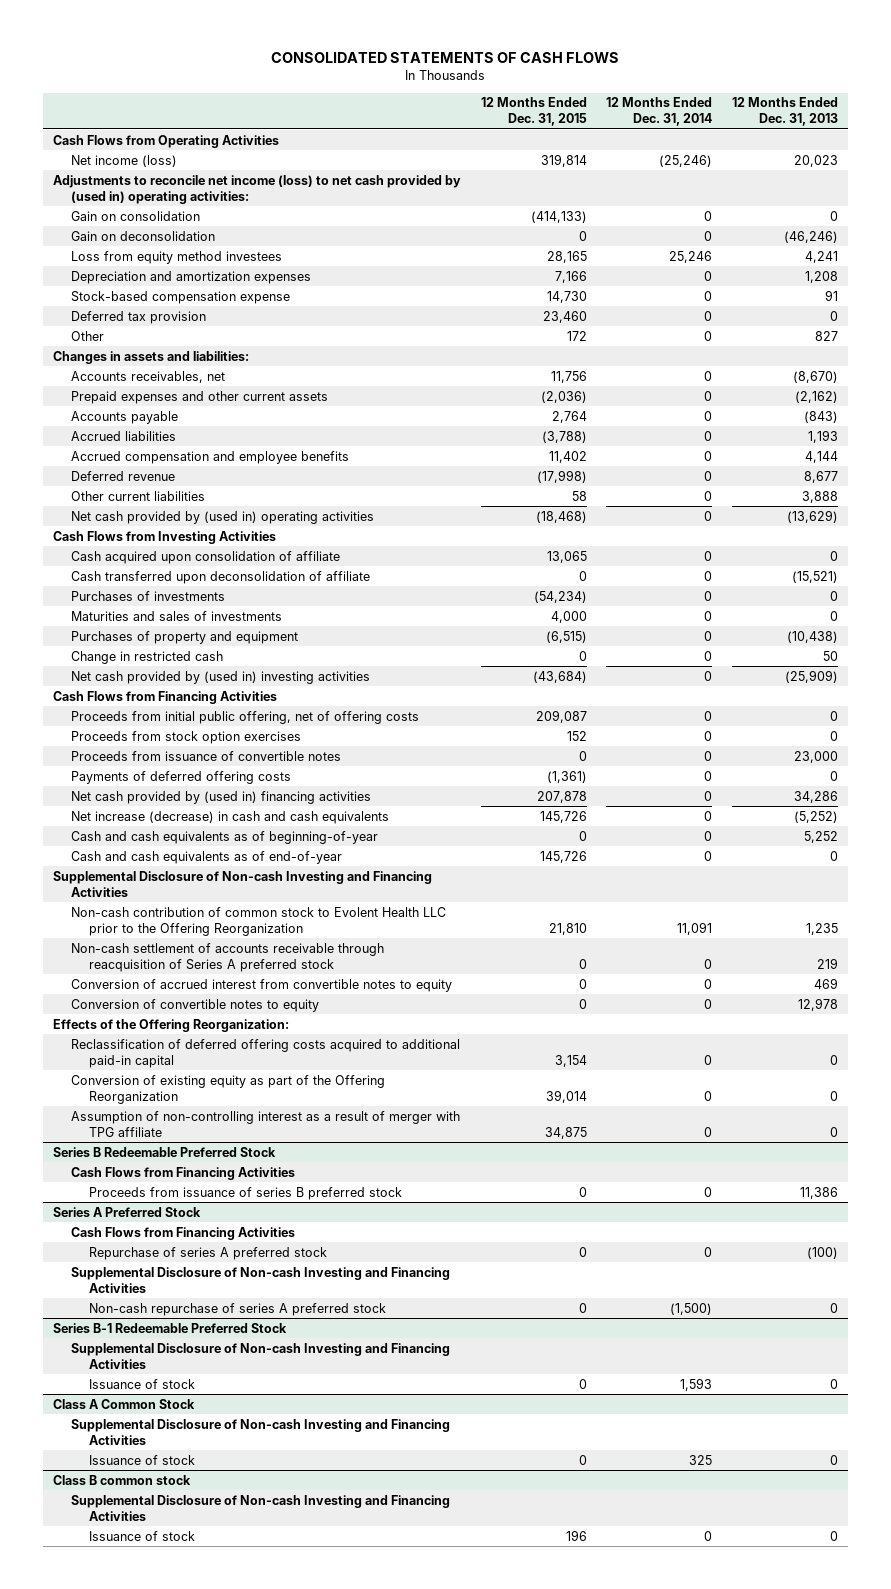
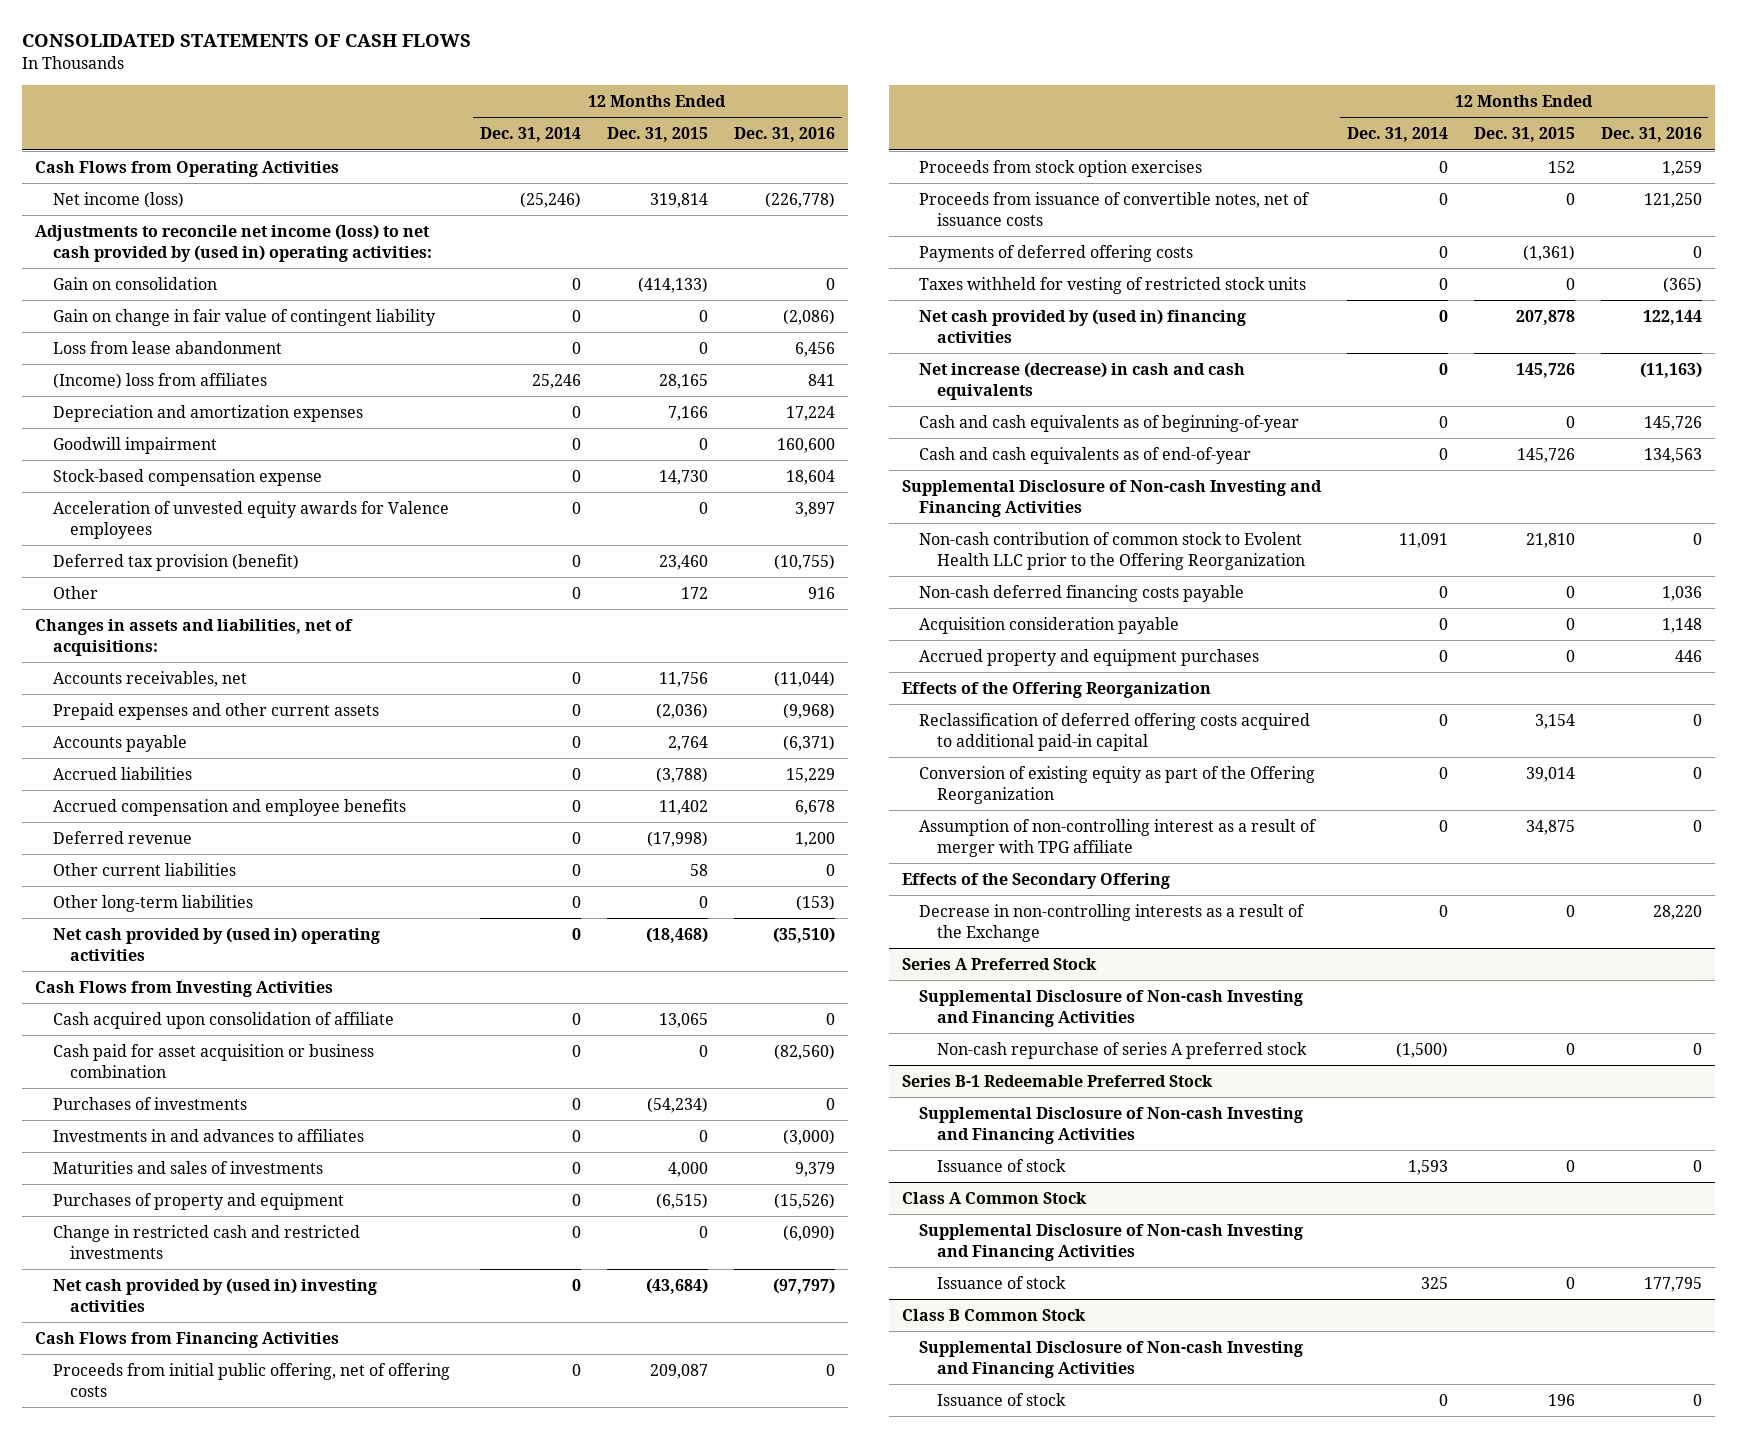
[731,97,838,127] 12 Months Ended Dec. 31, 2013 -> none
none -> [734,127,836,143] Dec. 31, 2016
[71,230,216,241] Gain on deconsolidation -> none
none -> [52,309,436,327] Gain on change in fair value of contingent liability
none -> [52,341,282,355] Loss from lease abandonment
[71,250,283,264] Loss from equity method investees -> [52,373,267,390] (Income) loss from affiliates
none -> [52,437,217,455] Goodwill impairment
none -> [52,501,449,539] Acceleration of unvested equity awards for Valence employees
[71,310,207,324] Deferred tax provision -> [52,554,299,572] Deferred tax provision (benefit)
[53,350,250,364] Changes in assets and liabilities: -> [34,619,353,656] Changes in assets and liabilities, net of acquisitions:
none -> [52,895,253,913] Other long-term liabilities
[71,570,371,584] Cash transferred upon deconsolidation of affiliate -> none
none -> [52,1044,374,1078] Cash paid for asset acquisition or business combination
none -> [52,1129,364,1143] Investments in and advances to affiliates
[71,650,224,664] Change in restricted cash -> [52,1225,360,1259] Change in restricted cash and restricted investments
[71,750,342,761] Proceeds from issuance of convertible notes -> [919,192,1311,226] Proceeds from issuance of convertible notes, net of issuance costs
none -> [919,277,1307,295] Taxes withheld for vesting of restricted stock units
[71,942,385,972] Non-cash settlement of accounts receivable through reacquisition of Series A preferred stock -> none
[71,978,453,992] Conversion of accrued interest from convertible notes to equity -> none
[71,998,320,1012] Conversion of convertible notes to equity -> none
none -> [919,585,1245,603] Non-cash deferred financing costs payable
none -> [919,617,1180,635] Acquisition consideration payable
none -> [919,649,1260,667] Accrued property and equipment purchases
[53,1018,290,1032] Effects of the Offering Reorganization: -> [901,682,1211,699] Effects of the Offering Reorganization
[53,1146,277,1157] Series B Redeemable Preferred Stock -> none
[71,1166,296,1180] Cash Flows from Financing Activities -> none
[89,1186,403,1200] Proceeds from issuance of series B preferred stock -> none
none -> [901,873,1170,890] Effects of the Secondary Offering
none -> [919,904,1306,942] Decrease in non-controlling interests as a result of the Exchange
[71,1226,296,1240] Cash Flows from Financing Activities -> none
[89,1246,328,1260] Repurchase of series A preferred stock -> none
[53,1474,192,1485] Class B common stock -> [901,1309,1086,1322] Class B Common Stock

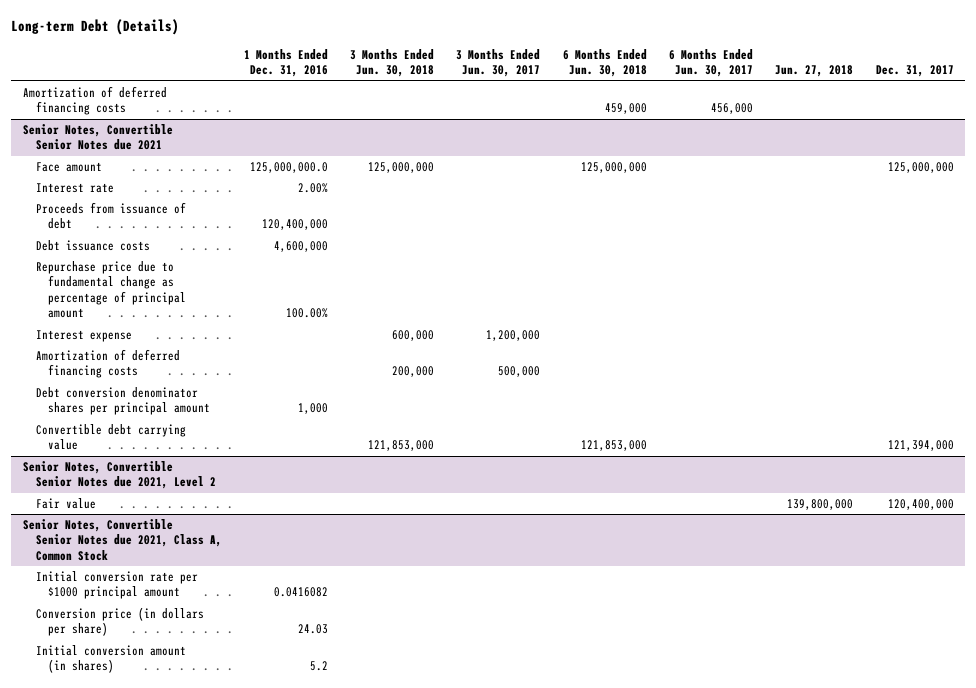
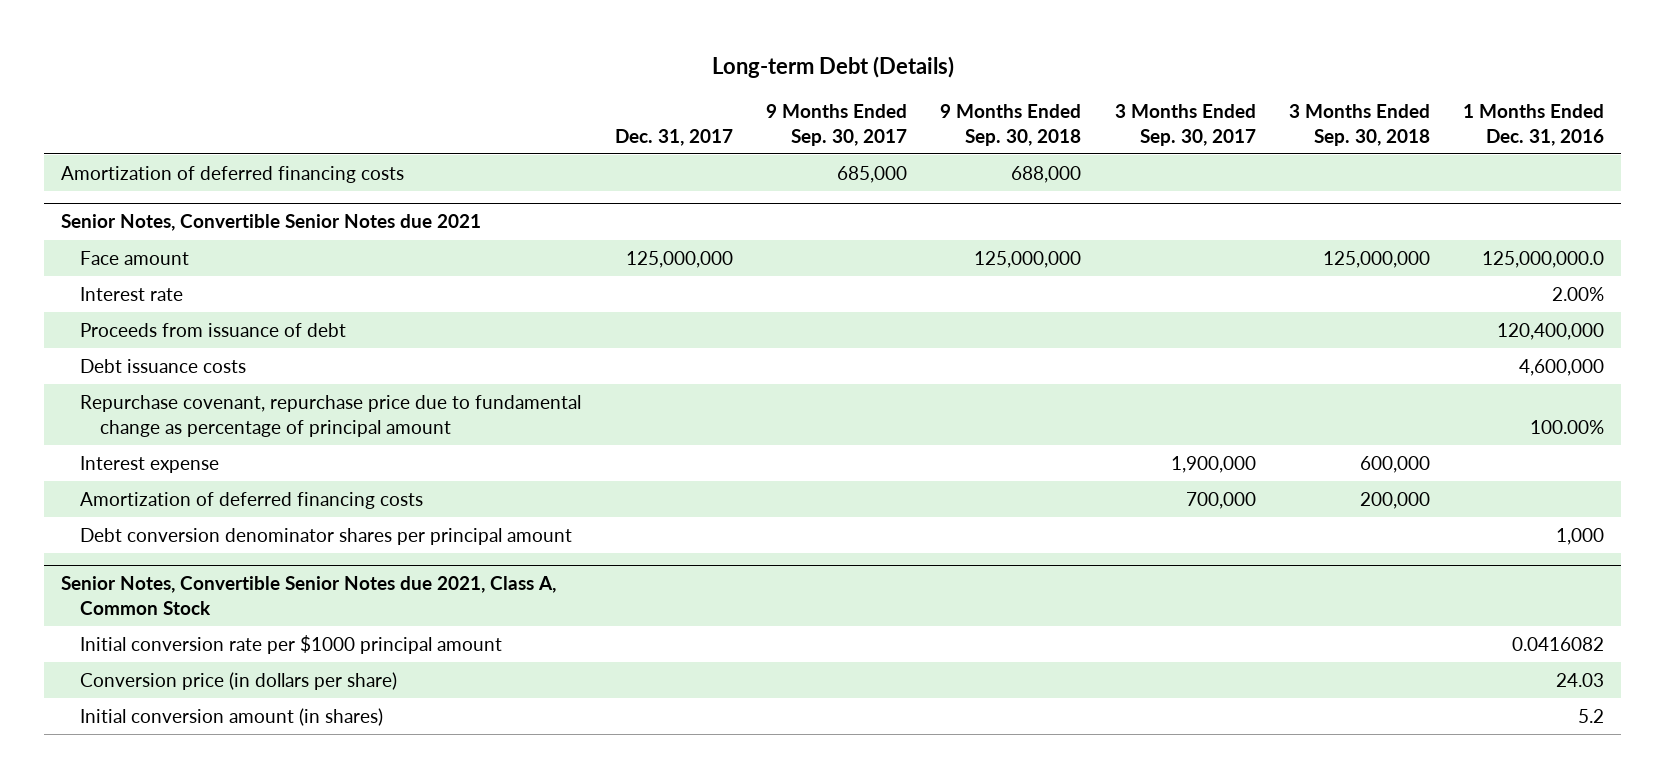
[350,48,435,78] 3 Months Ended Jun. 30, 2018 -> none
[456,48,541,78] 3 Months Ended Jun. 30, 2017 -> none
[562,48,647,78] 6 Months Ended Jun. 30, 2018 -> none
[668,48,753,78] 6 Months Ended Jun. 30, 2017 -> none
[775,65,854,78] Jun. 27, 2018 -> none
none -> [766,104,908,146] 9 Months Ended Sep. 30, 2017
none -> [940,104,1082,146] 9 Months Ended Sep. 30, 2018
none -> [1114,104,1256,146] 3 Months Ended Sep. 30, 2017
none -> [1289,104,1431,146] 3 Months Ended Sep. 30, 2018
[35,261,187,319] Repurchase price due to fundamental change as percentage of principal amount -> [80,395,582,437] Repurchase covenant, repurchase price due to fundamental change as percentage of principal amount
[35,424,186,451] Convertible debt carrying value -> none
[22,461,216,490] Senior Notes, Convertible Senior Notes due 2021, Level 2 -> none
[35,498,96,510] Fair value -> none

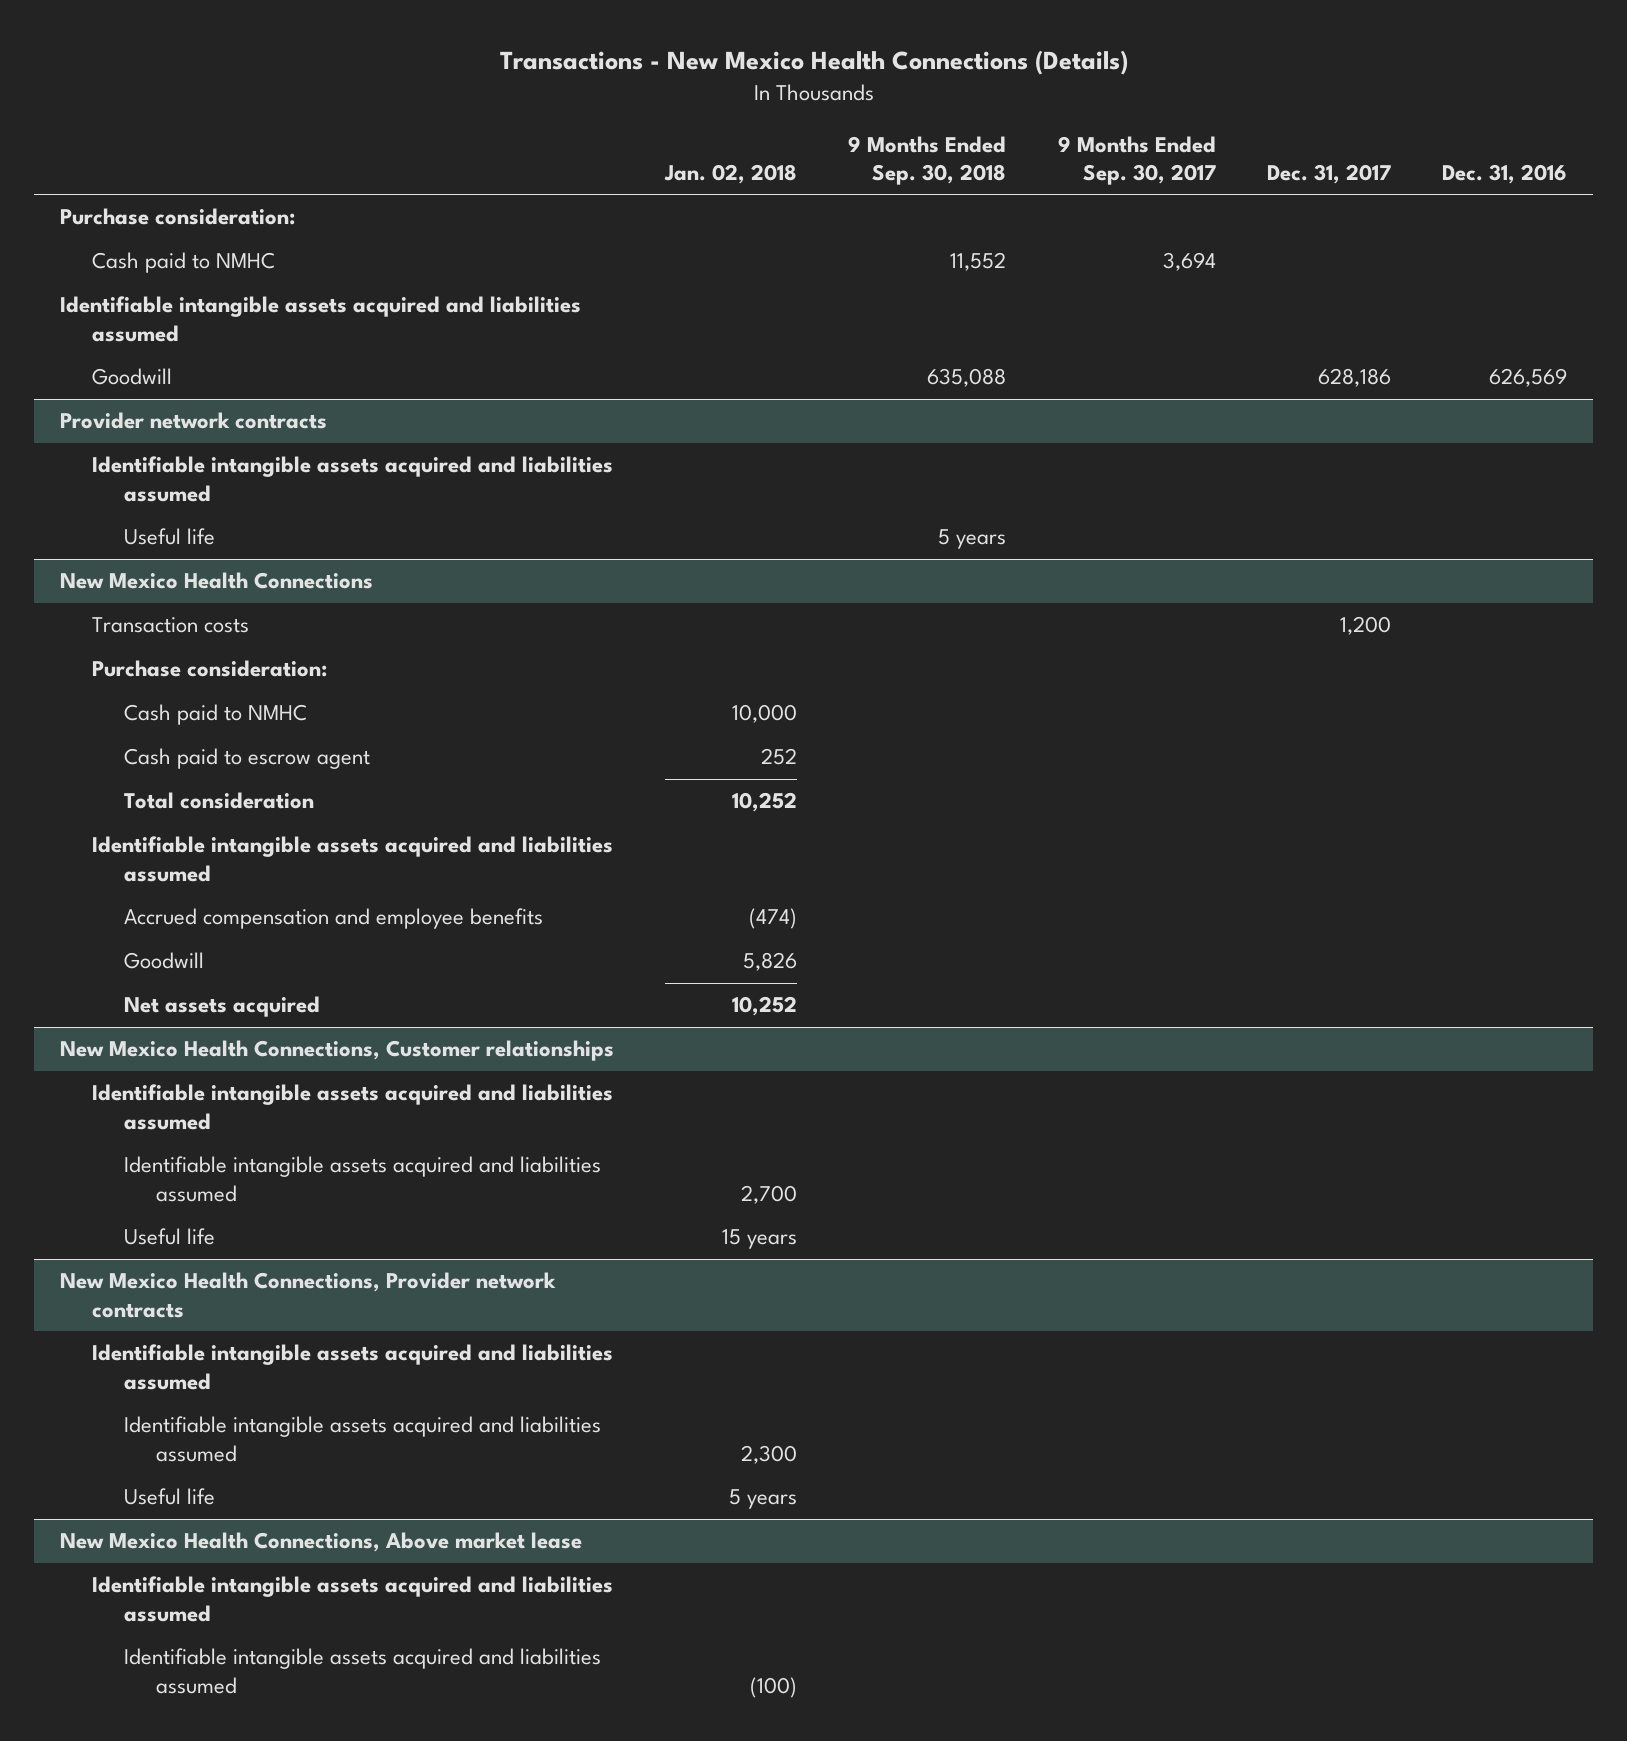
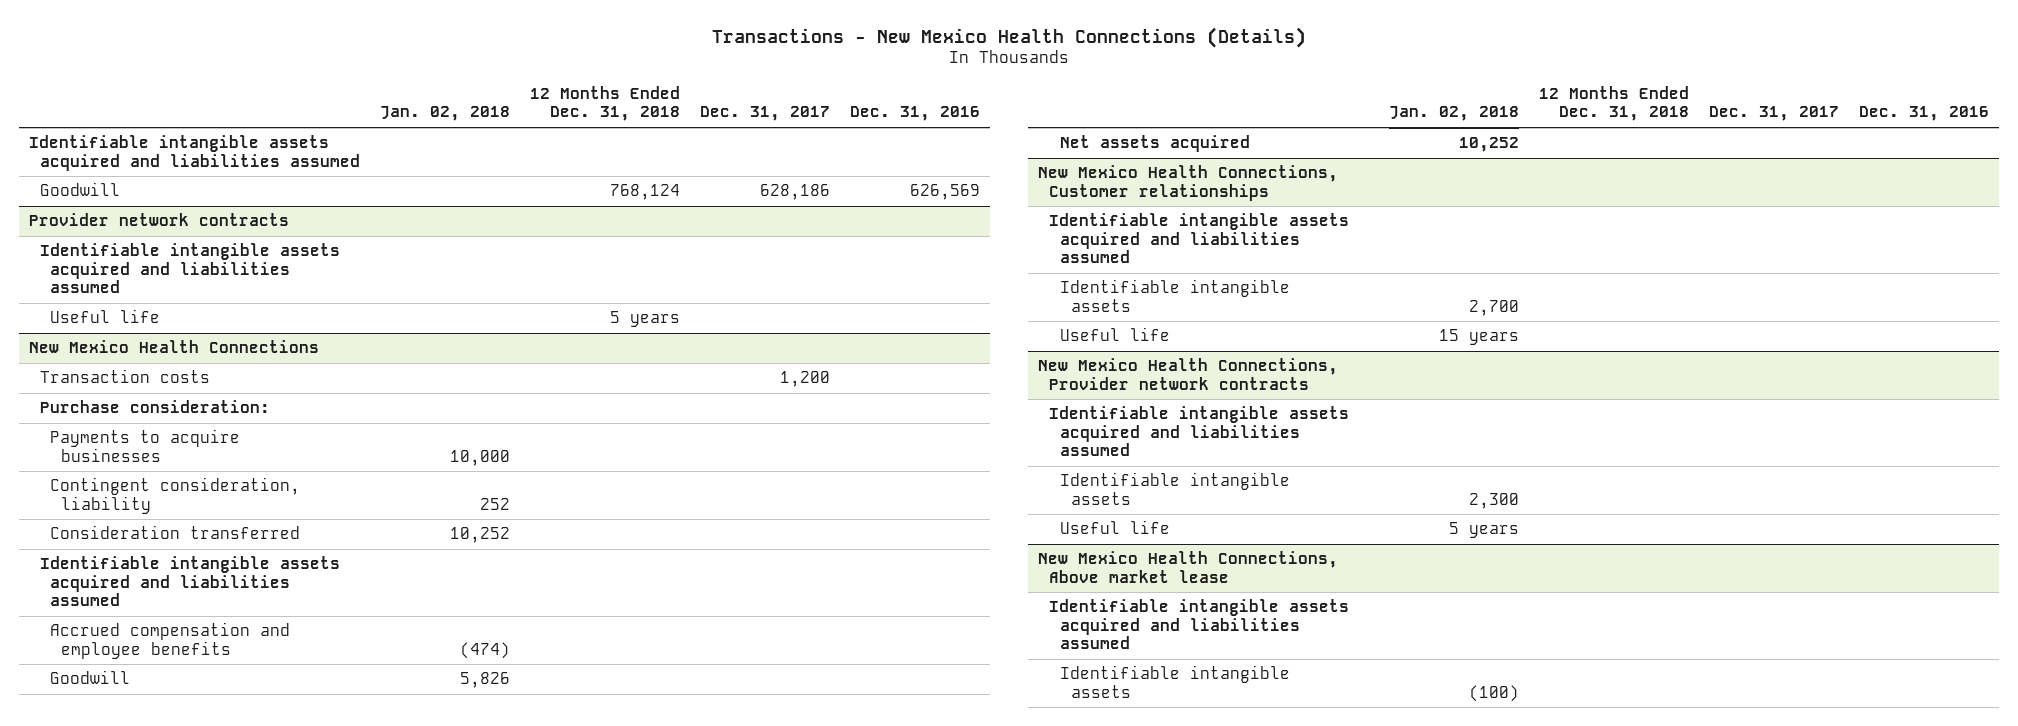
[848,135,1007,186] 9 Months Ended Sep. 30, 2018 -> none
[1057,135,1216,186] 9 Months Ended Sep. 30, 2017 -> none
none -> [529,85,680,122] 12 Months Ended Dec. 31, 2018
[59,208,295,226] Purchase consideration: -> none
[91,252,275,274] Cash paid to NMHC -> none
[123,704,307,726] Cash paid to NMHC -> [50,429,241,462] Payments to acquire businesses
[123,748,370,770] Cash paid to escrow agent -> [50,477,301,514] Contingent consideration, liability
[123,792,314,810] Total consideration -> [50,525,301,540] Consideration transferred
[123,1156,601,1202] Identifiable intangible assets acquired and liabilities assumed -> [1059,279,1290,312] Identifiable intangible assets
[123,1416,601,1462] Identifiable intangible assets acquired and liabilities assumed -> [1059,472,1290,505] Identifiable intangible assets
[123,1648,601,1694] Identifiable intangible assets acquired and liabilities assumed -> [1059,665,1290,698] Identifiable intangible assets

